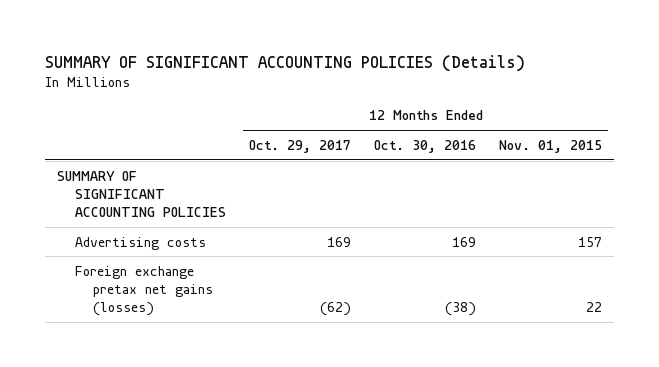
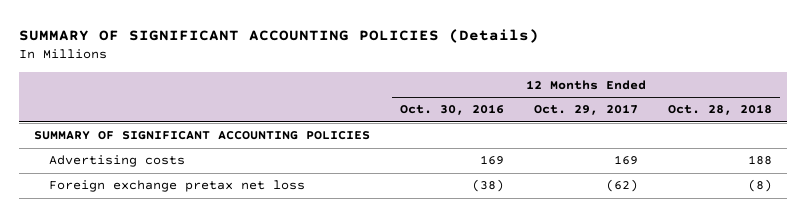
[499,139,603,153] Nov. 01, 2015 -> none
none -> [668,104,773,116] Oct. 28, 2018
[75,265,214,317] Foreign exchange pretax net gains (losses) -> [48,180,305,193] Foreign exchange pretax net loss

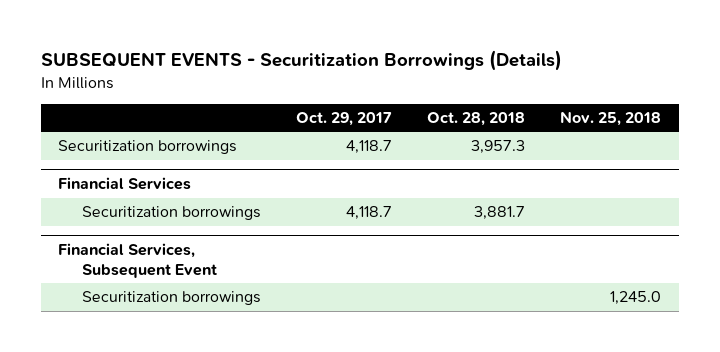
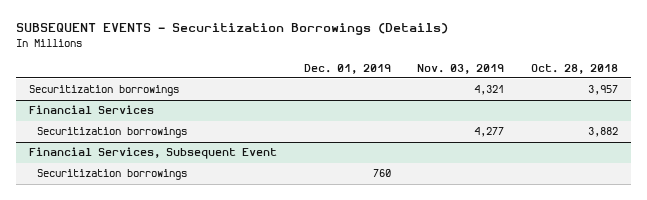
[296,111,393,126] Oct. 29, 2017 -> none
[560,110,662,126] Nov. 25, 2018 -> none
none -> [303,63,391,74] Dec. 01, 2019
none -> [417,63,505,74] Nov. 03, 2019
[471,140,526,155] 3,957.3 -> [587,85,618,96] 3,957
[474,206,526,221] 3,881.7 -> [587,127,618,138] 3,882

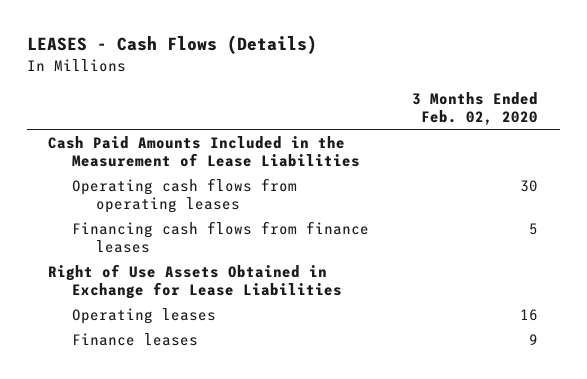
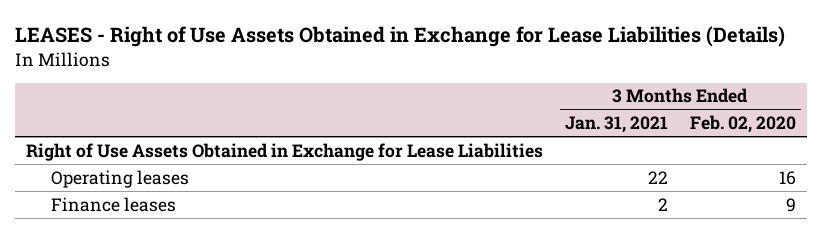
[26,35,317,55] LEASES - Cash Flows (Details) -> [15,26,786,48] LEASES - Right of Use Assets Obtained in Exchange for Lease Liabilities (Details)
none -> [564,116,668,134] Jan. 31, 2021
[48,135,360,167] Cash Paid Amounts Included in the Measurement of Lease Liabilities -> none
[71,177,297,213] Operating cash flows from operating leases -> none
[71,220,369,253] Financing cash flows from finance leases -> none

